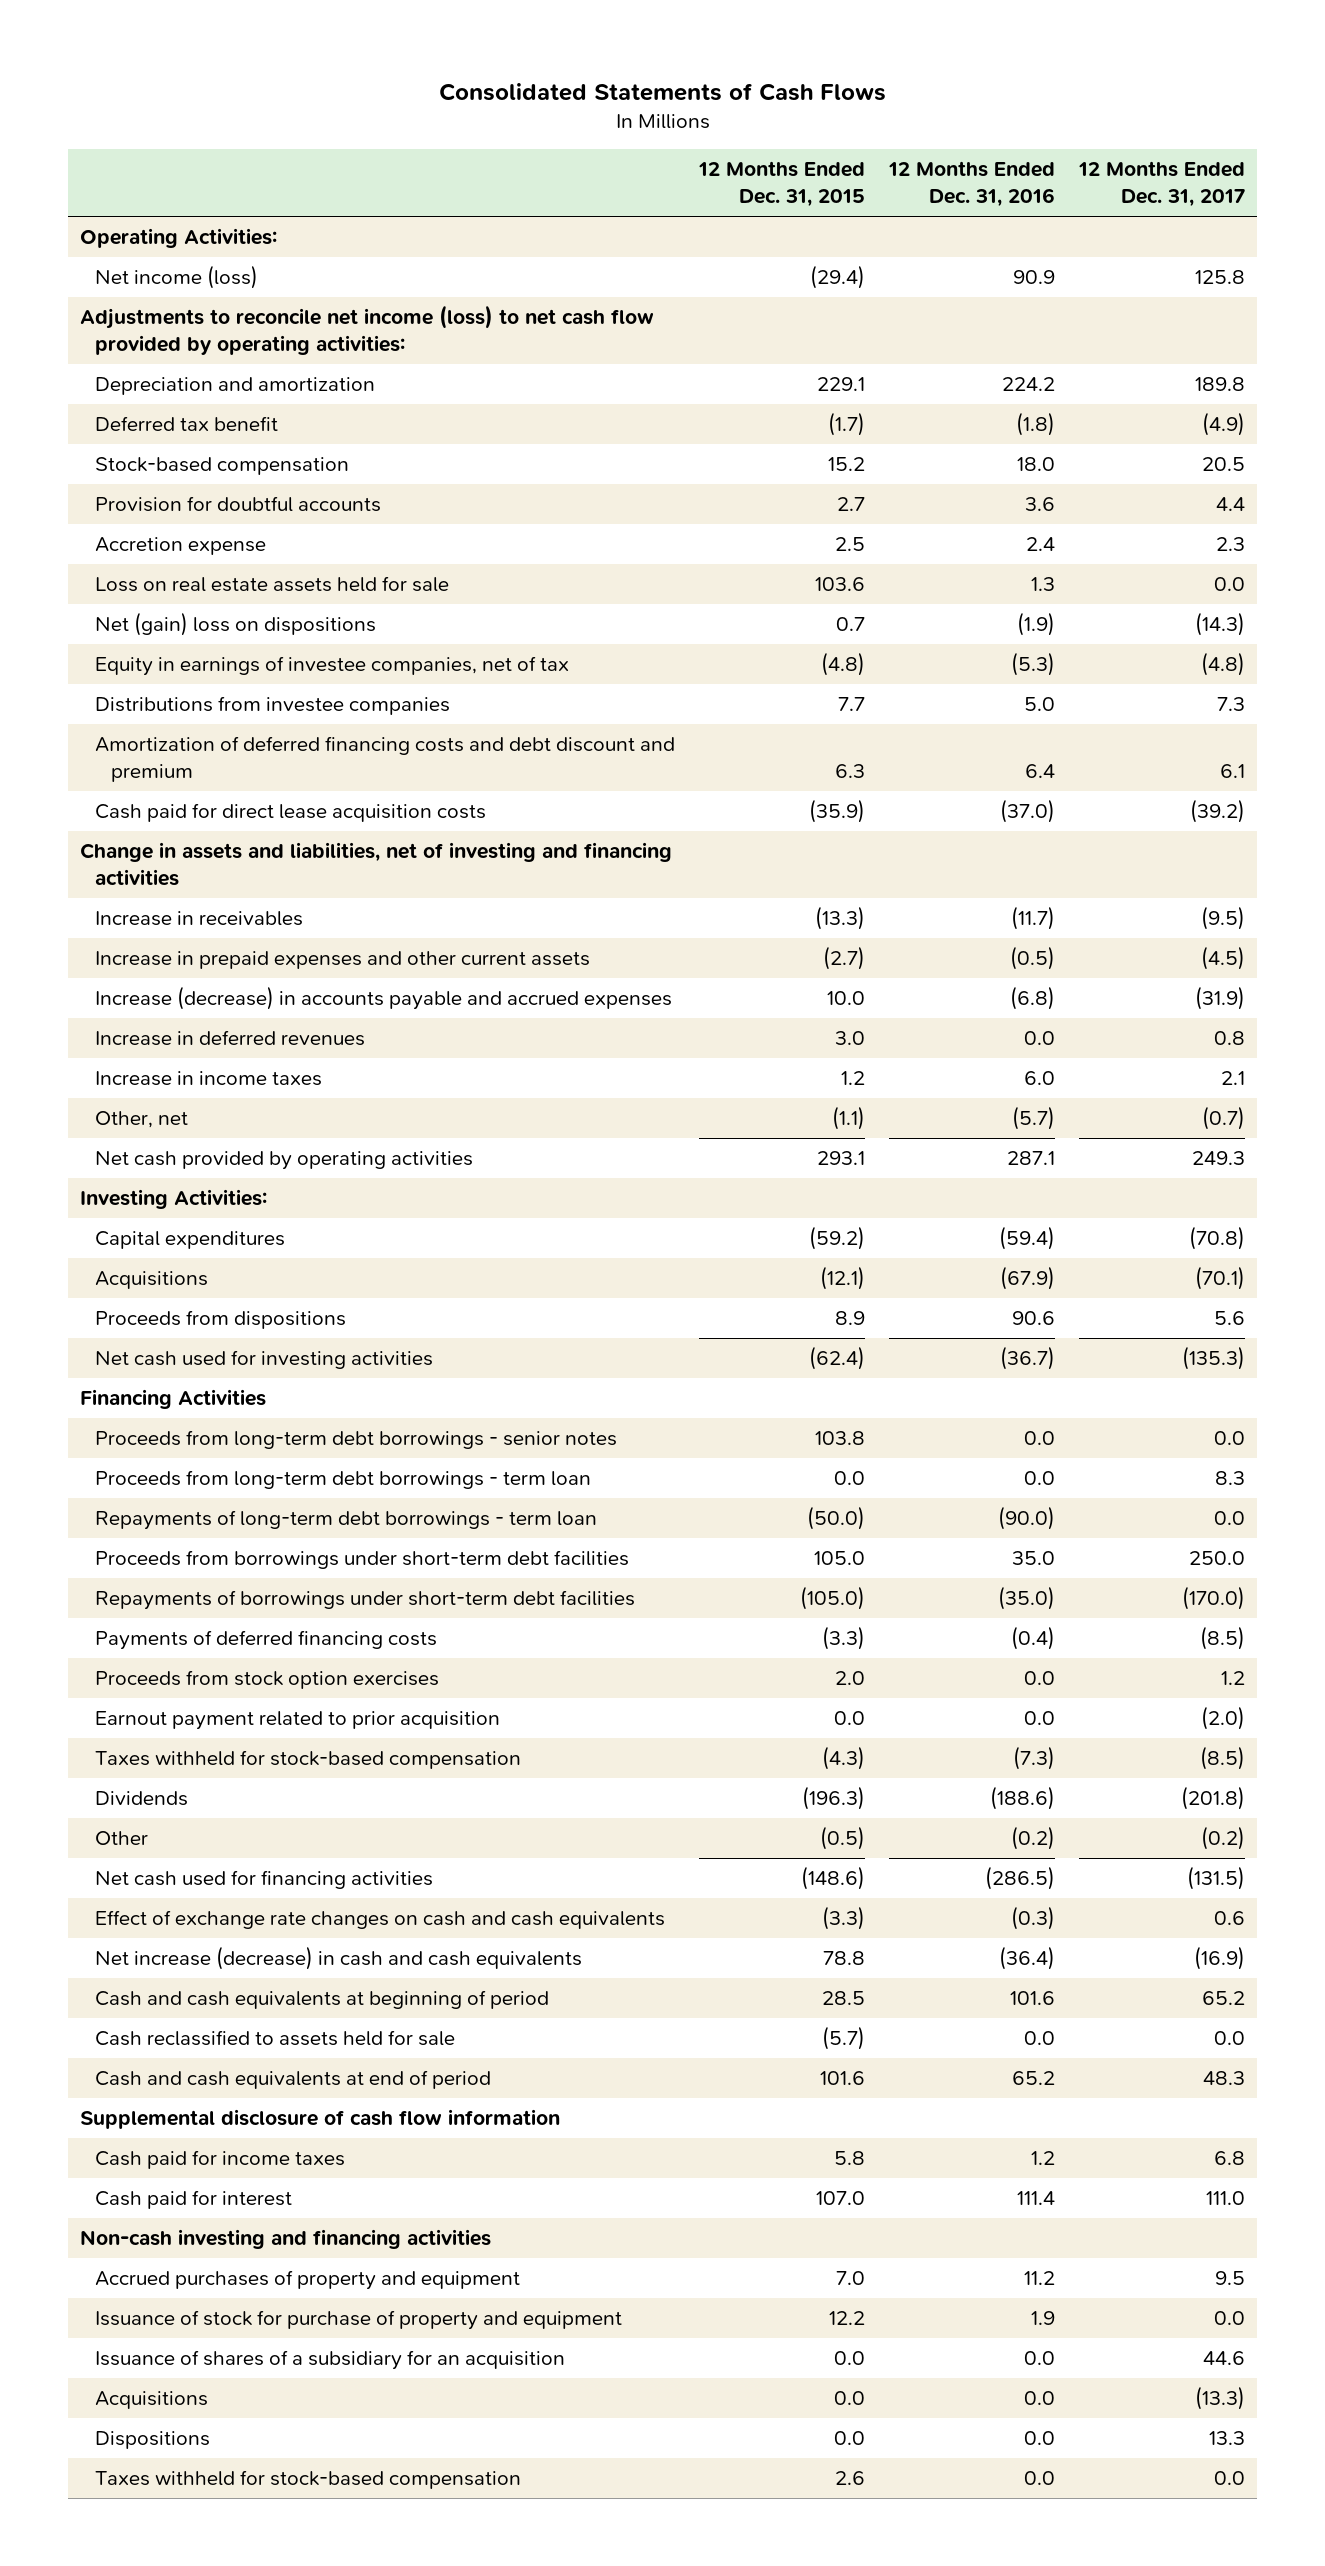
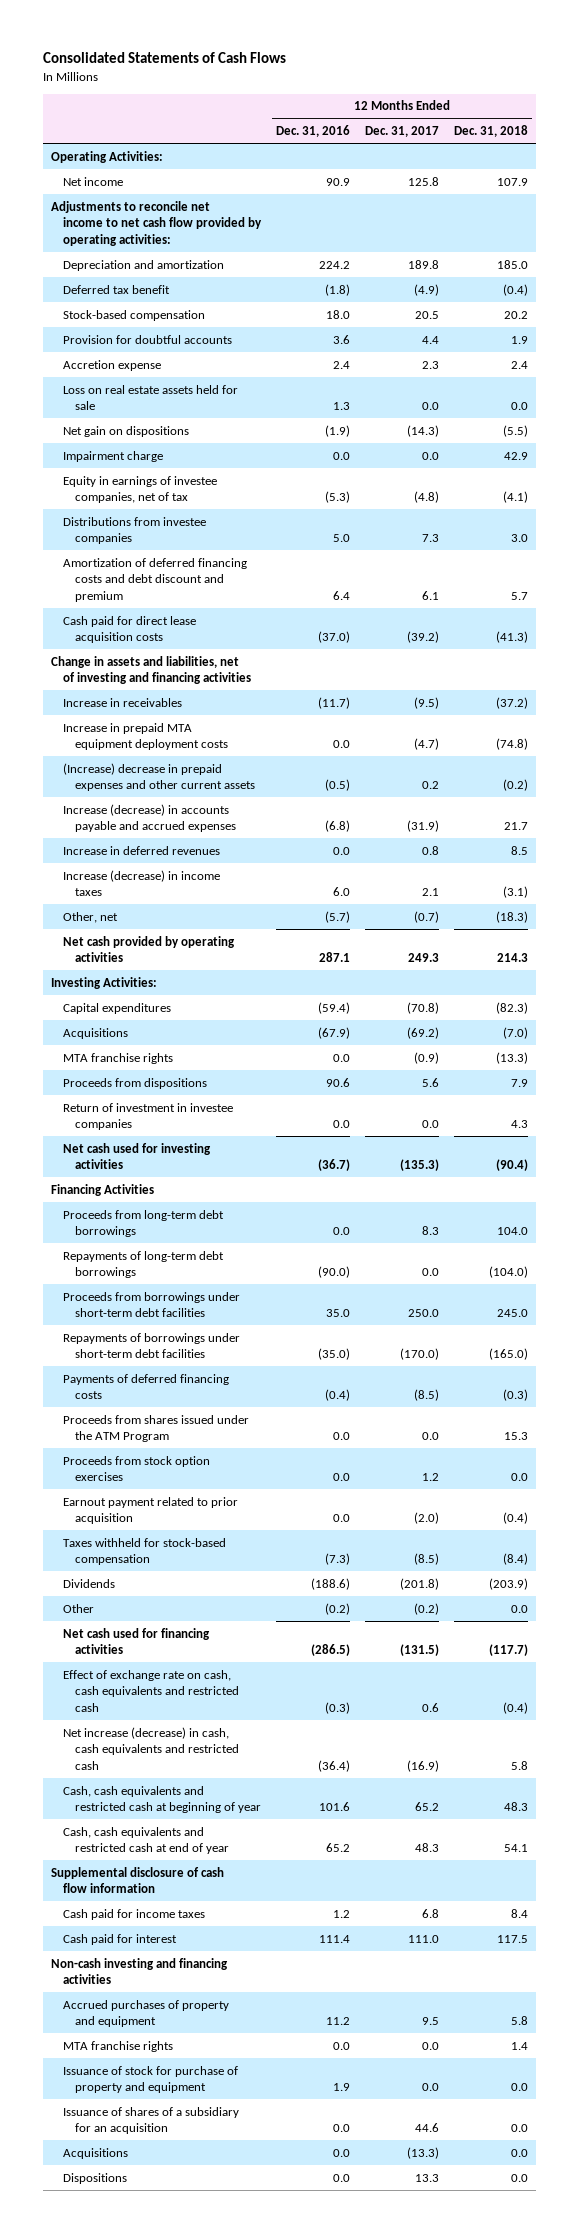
[698,161,866,207] 12 Months Ended Dec. 31, 2015 -> none
none -> [454,125,529,138] Dec. 31, 2018
[95,265,259,290] Net income (loss) -> [62,176,123,186] Net income
[79,305,654,355] Adjustments to reconcile net income (loss) to net cash flow provided by operating activities: -> [50,200,262,246] Adjustments to reconcile net income to net cash flow provided by operating activities:
[95,612,377,637] Net (gain) loss on dispositions -> [62,425,189,437] Net gain on dispositions
none -> [62,450,163,462] Impairment charge
none -> [62,722,228,751] Increase in prepaid MTA equipment deployment costs
[95,951,591,970] Increase in prepaid expenses and other current assets -> [62,762,255,792] (Increase) decrease in prepaid expenses and other current assets
[1201,946,1246,971] (4.5) -> [422,781,440,790] 0.2
[95,1071,323,1087] Increase in income taxes -> [62,869,220,897] Increase (decrease) in income taxes
[1195,1266,1246,1291] (70.1) -> [407,1026,440,1039] (69.2)
none -> [62,1052,173,1064] MTA franchise rights
none -> [62,1102,233,1131] Return of investment in investee companies
[95,1430,618,1450] Proceeds from long-term debt borrowings - senior notes -> none
[95,1470,592,1490] Proceeds from long-term debt borrowings - term loan -> [62,1209,224,1238] Proceeds from long-term debt borrowings
[95,1510,598,1531] Repayments of long-term debt borrowings - term loan -> [62,1250,224,1279] Repayments of long-term debt borrowings
none -> [62,1414,249,1443] Proceeds from shares issued under the ATM Program
[95,2030,456,2047] Cash reclassified to assets held for sale -> none
[95,1910,666,1930] Effect of exchange rate changes on cash and cash equivalents -> [62,1669,239,1712] Effect of exchange rate on cash, cash equivalents and restricted cash
[95,1946,583,1971] Net increase (decrease) in cash and cash equivalents -> [62,1726,239,1770] Net increase (decrease) in cash, cash equivalents and restricted cash
[95,1990,550,2010] Cash and cash equivalents at beginning of period -> [62,1785,261,1814] Cash, cash equivalents and restricted cash at beginning of year
[95,2070,492,2090] Cash and cash equivalents at end of period -> [62,1826,229,1855] Cash, cash equivalents and restricted cash at end of year
none -> [62,2040,173,2052] MTA franchise rights
[95,2470,522,2490] Taxes withheld for stock-based compensation -> none

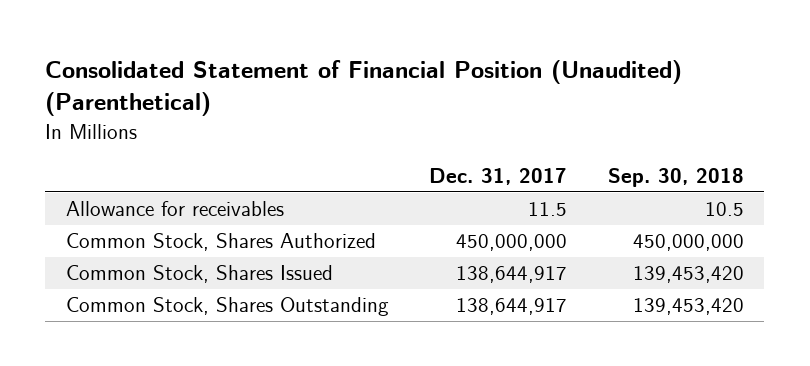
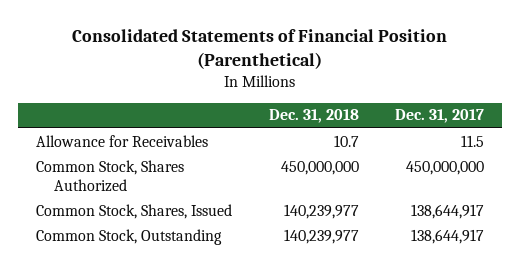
[45,59,683,117] Consolidated Statement of Financial Position (Unaudited) (Parenthetical) -> [72,28,448,70] Consolidated Statements of Financial Position (Parenthetical)
[608,167,745,187] Sep. 30, 2018 -> none
none -> [268,109,359,124] Dec. 31, 2018
[65,201,284,217] Allowance for receivables -> [36,134,209,147] Allowance for Receivables
[65,265,333,284] Common Stock, Shares Issued -> [36,203,233,219] Common Stock, Shares, Issued
[65,297,389,317] Common Stock, Shares Outstanding -> [36,228,223,245] Common Stock, Outstanding

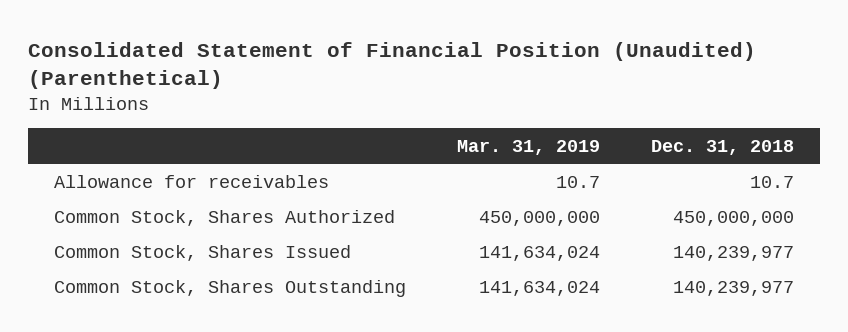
[72,28,448,70] Consolidated Statements of Financial Position (Parenthetical) -> [28,41,757,90] Consolidated Statement of Financial Position (Unaudited) (Parenthetical)
[395,109,485,124] Dec. 31, 2017 -> none
none -> [457,139,601,155] Mar. 31, 2019
[36,134,209,147] Allowance for Receivables -> [54,174,330,188] Allowance for receivables
[36,203,233,219] Common Stock, Shares, Issued -> [54,244,352,261] Common Stock, Shares Issued
[36,228,223,245] Common Stock, Outstanding -> [54,279,407,297] Common Stock, Shares Outstanding

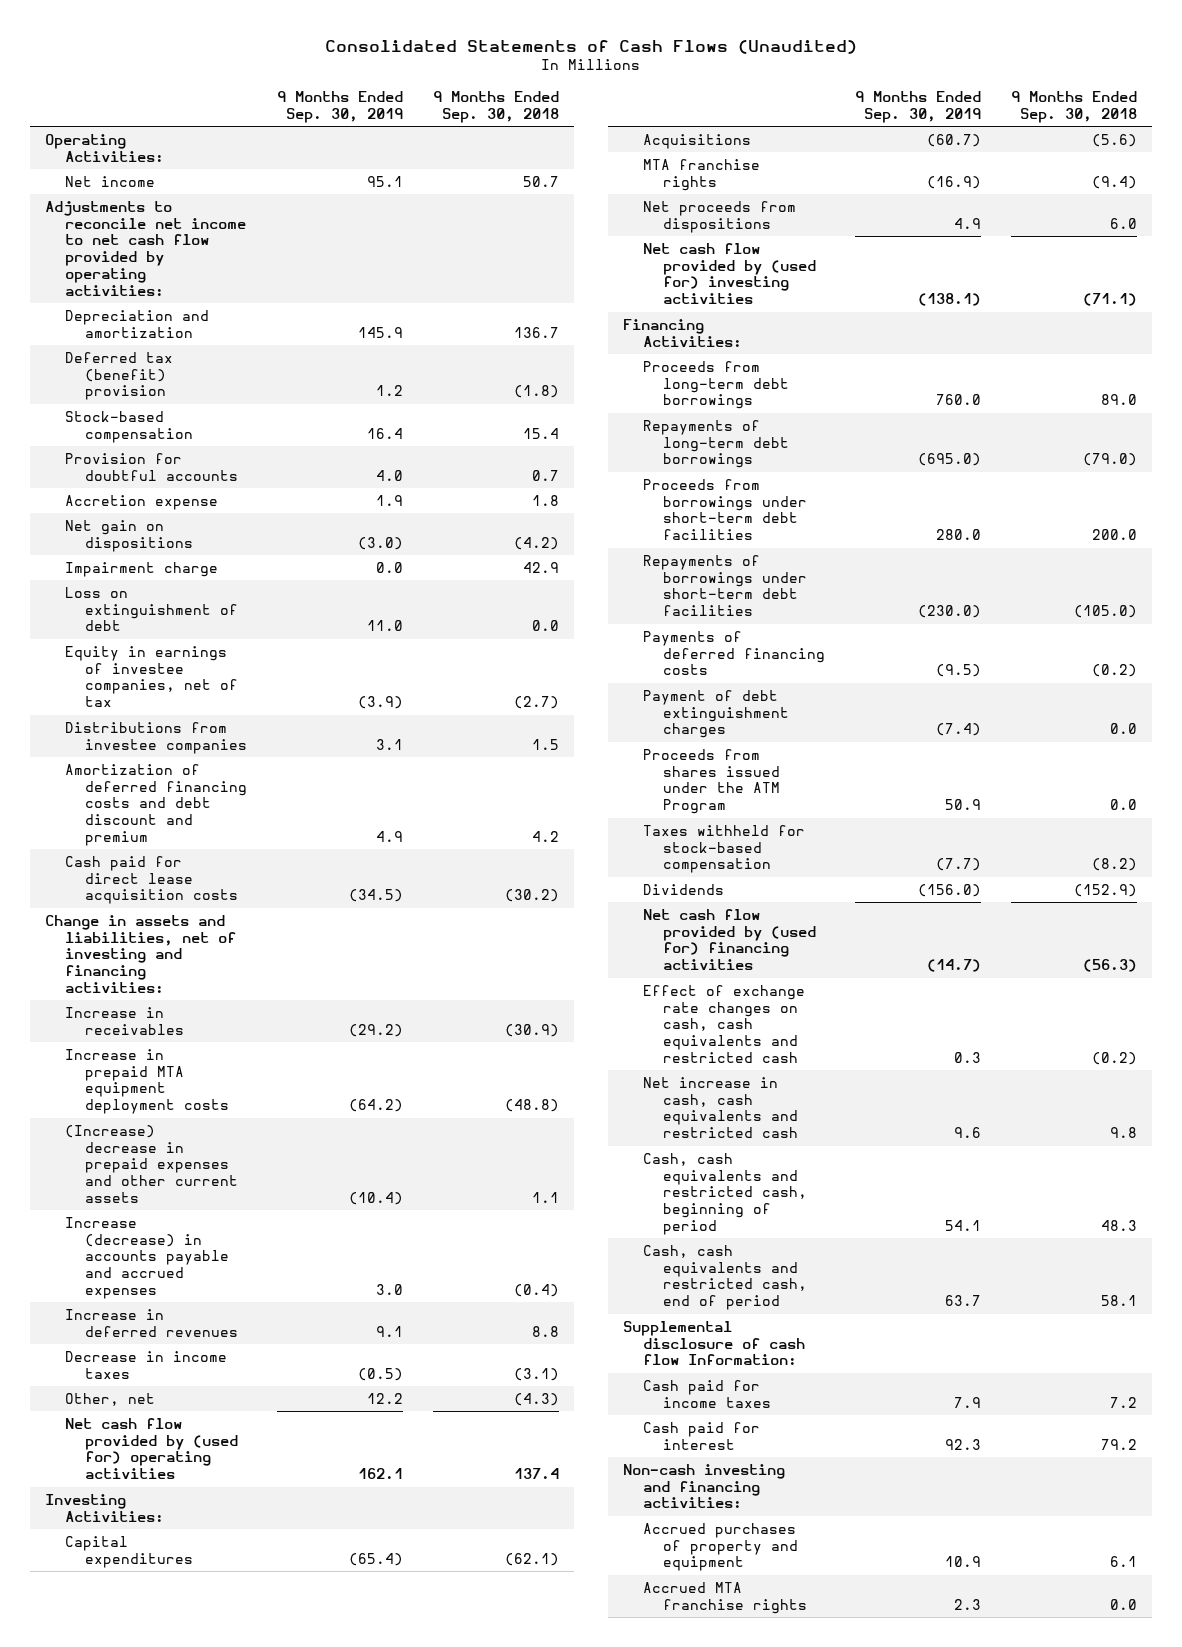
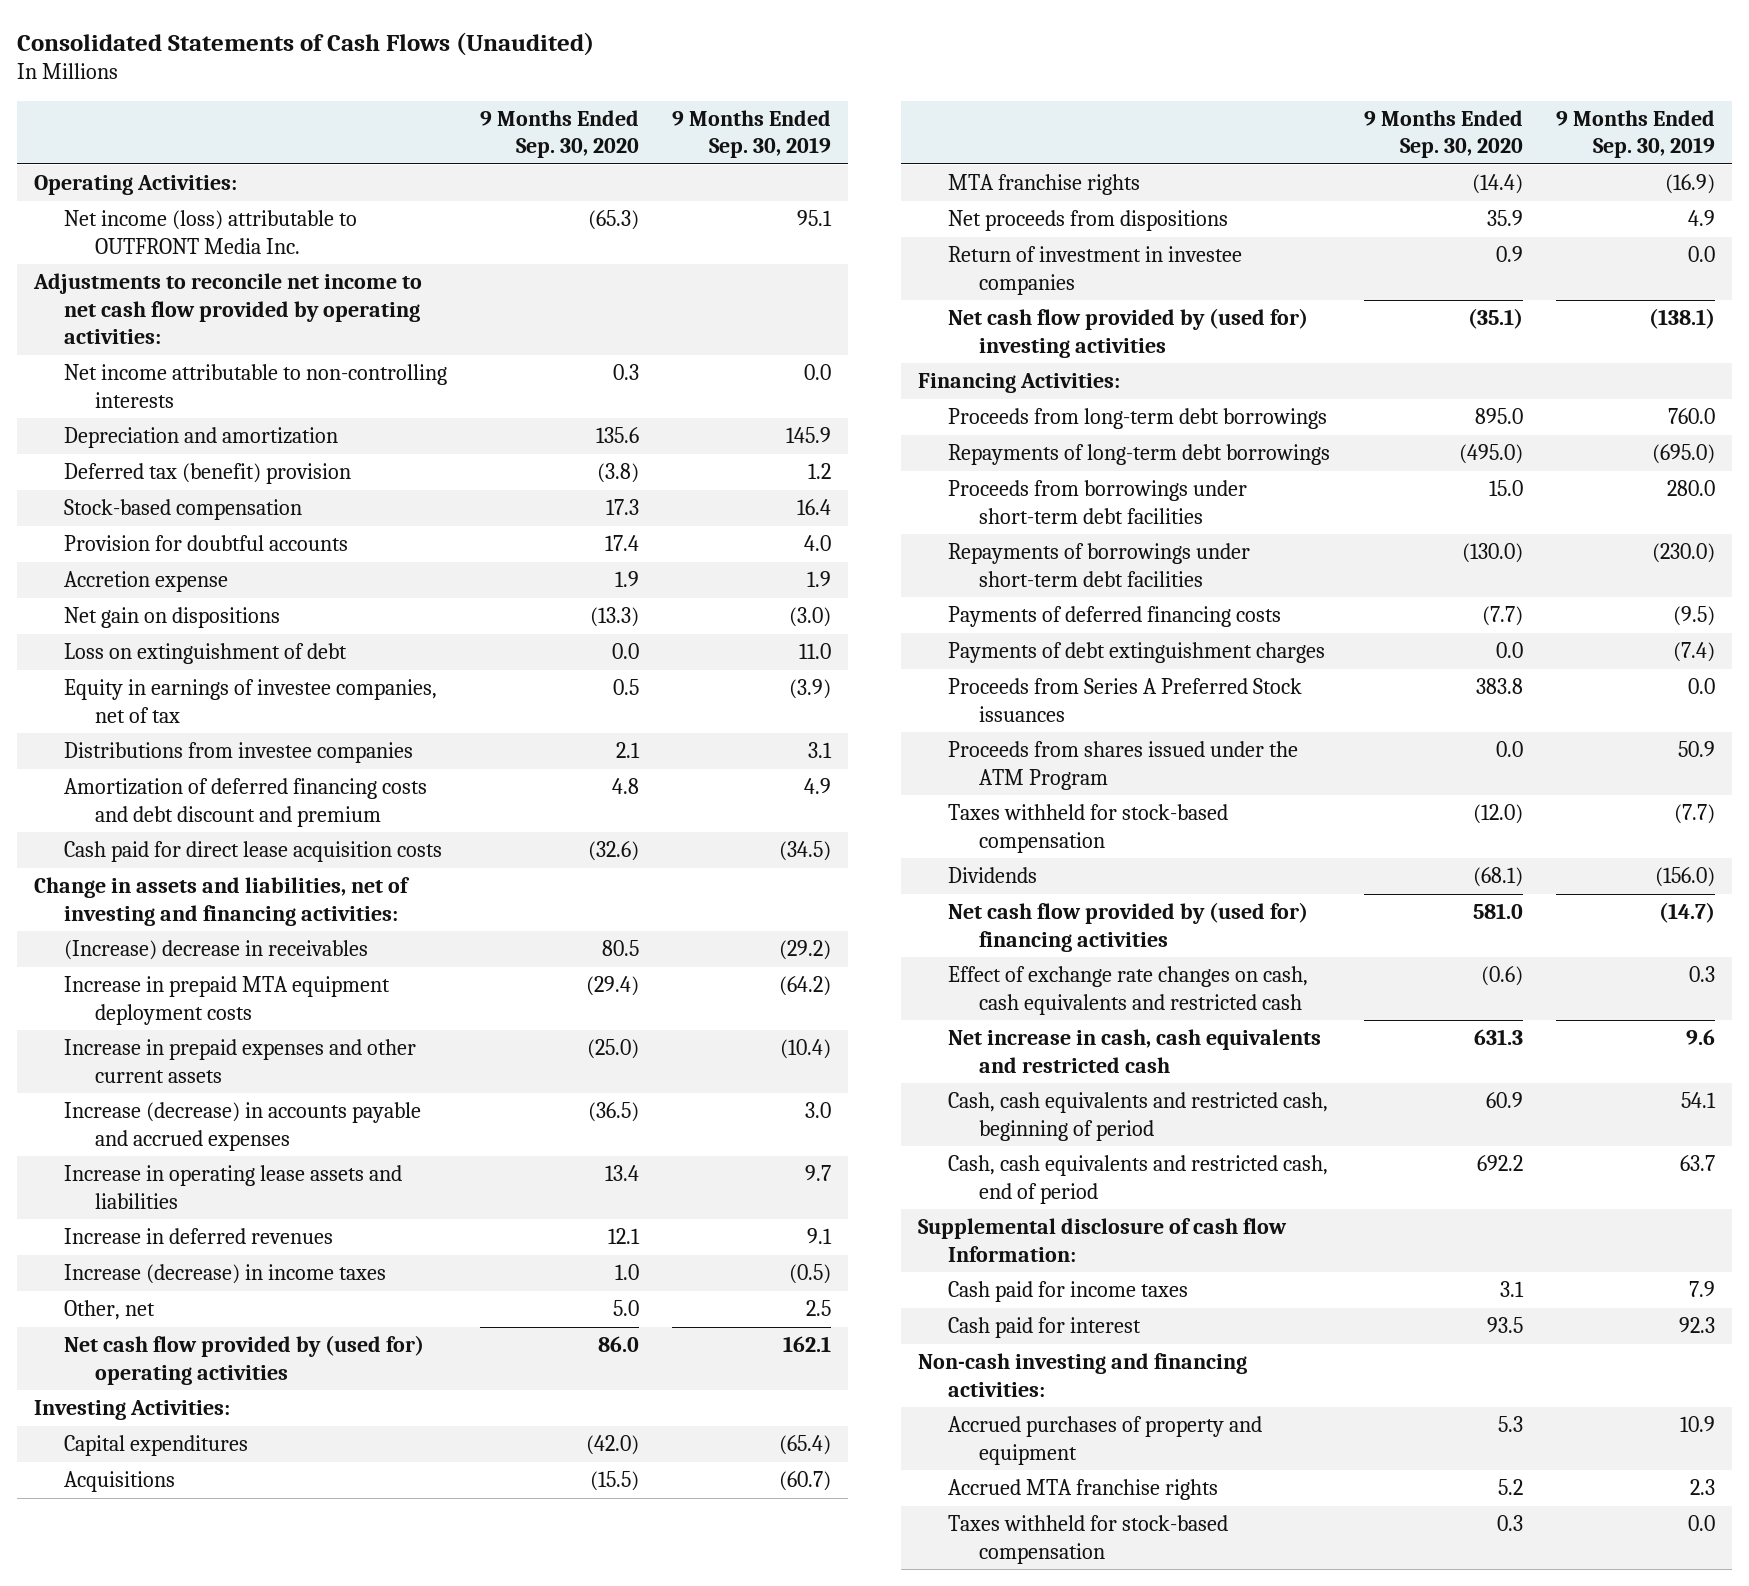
[433,90,560,123] 9 Months Ended Sep. 30, 2018 -> none
none -> [480,109,640,159] 9 Months Ended Sep. 30, 2020
[65,175,156,187] Net income -> [64,210,358,254] Net income (loss) attributable to OUTFRONT Media Inc.
none -> [64,364,448,408] Net income attributable to non-controlling interests
[65,561,219,577] Impairment charge -> none
[65,1006,185,1035] Increase in receivables -> [64,940,369,961] (Increase) decrease in receivables
[65,1124,239,1203] (Increase) decrease in prepaid expenses and other current assets -> [64,1039,417,1083] Increase in prepaid expenses and other current assets
none -> [64,1165,403,1209] Increase in operating lease assets and liabilities
[65,1350,228,1379] Decrease in income taxes -> [64,1264,387,1285] Increase (decrease) in income taxes
[367,1392,404,1404] 12.2 -> [806,1300,832,1317] 2.5
none -> [948,246,1243,295] Return of investment in investee companies
[643,689,790,739] Payment of debt extinguishment charges -> [948,642,1326,664] Payments of debt extinguishment charges
none -> [948,678,1303,722] Proceeds from Series A Preferred Stock issuances
none -> [948,1515,1229,1564] Taxes withheld for stock-based compensation

